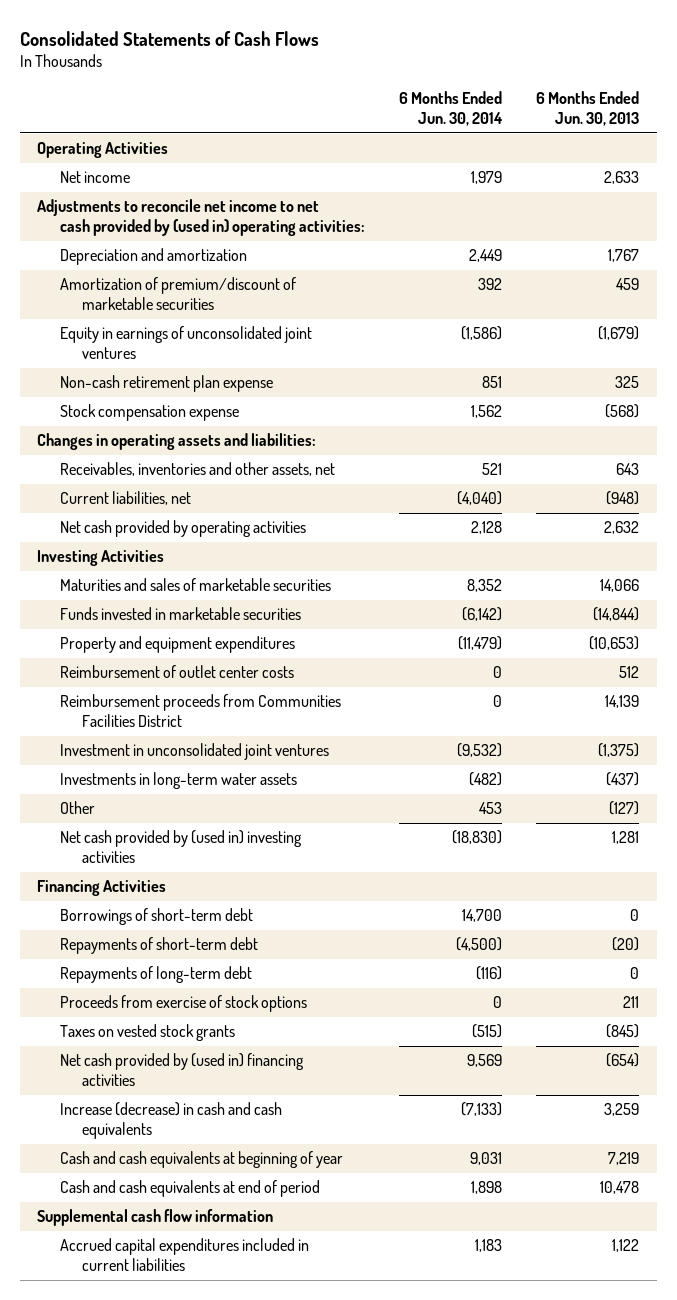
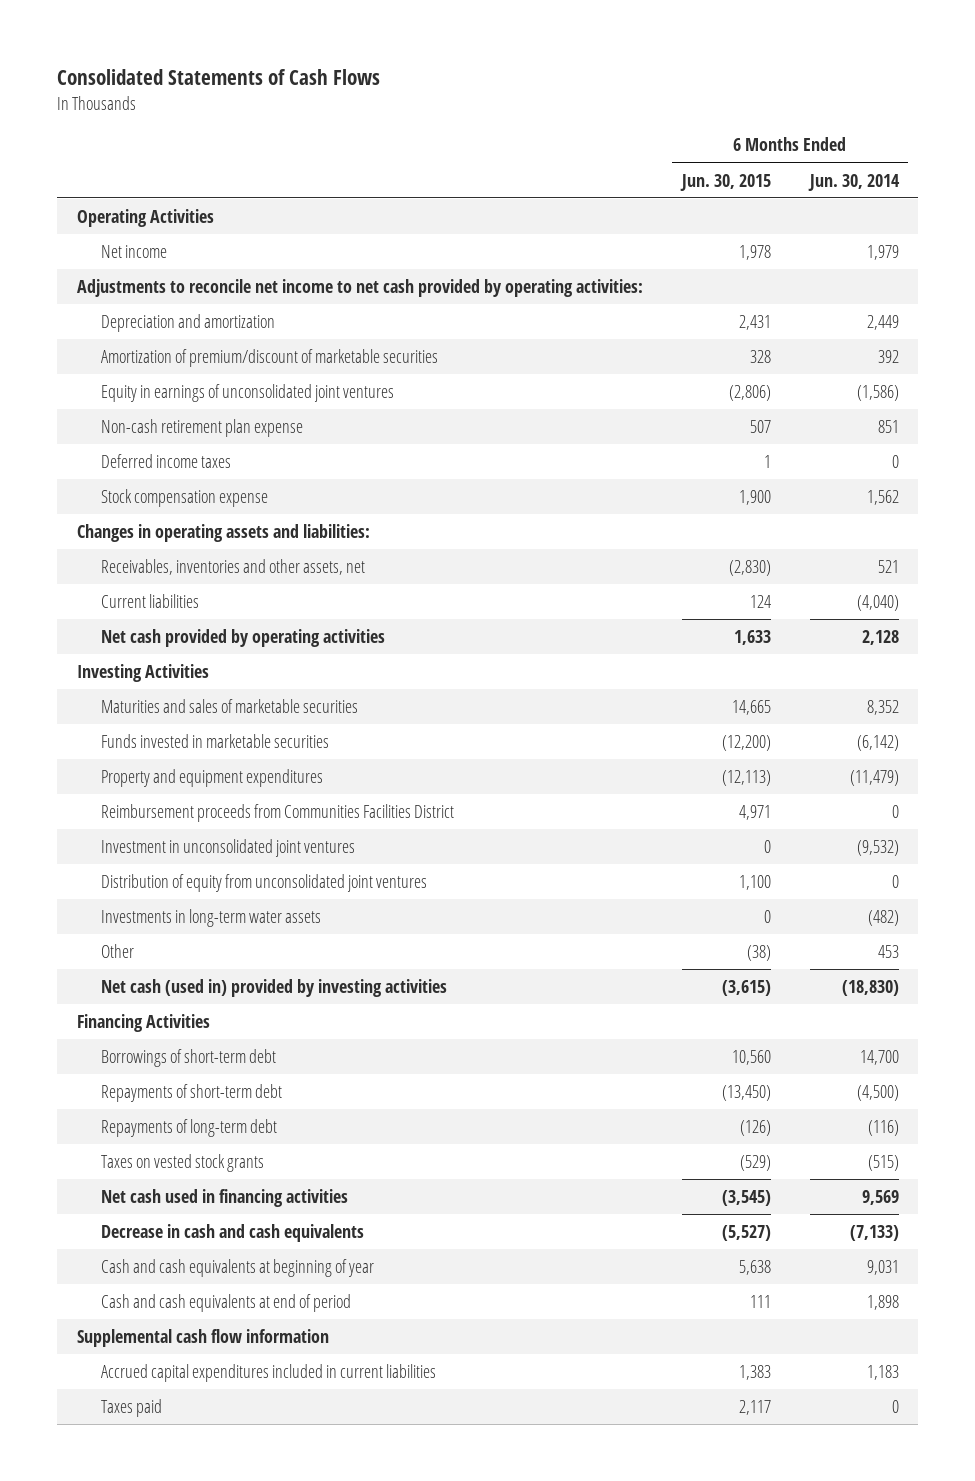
[536,91,640,127] 6 Months Ended Jun. 30, 2013 -> none
none -> [679,173,771,191] Jun. 30, 2015
[37,199,365,237] Adjustments to reconcile net income to net cash provided by (used in) operating activities: -> [76,278,643,297] Adjustments to reconcile net income to net cash provided by operating activities:
none -> [101,453,232,468] Deferred income taxes
[59,491,191,506] Current liabilities, net -> [101,593,200,608] Current liabilities
[59,665,294,679] Reimbursement of outlet center costs -> none
none -> [101,873,428,892] Distribution of equity from unconsolidated joint ventures
[59,830,302,864] Net cash provided by (used in) investing activities -> [101,978,448,997] Net cash (used in) provided by investing activities
[59,995,307,1013] Proceeds from exercise of stock options -> none
[59,1053,304,1087] Net cash provided by (used in) financing activities -> [101,1188,349,1207] Net cash used in financing activities
[59,1102,282,1140] Increase (decrease) in cash and cash equivalents -> [101,1223,365,1242] Decrease in cash and cash equivalents
none -> [101,1398,163,1417] Taxes paid

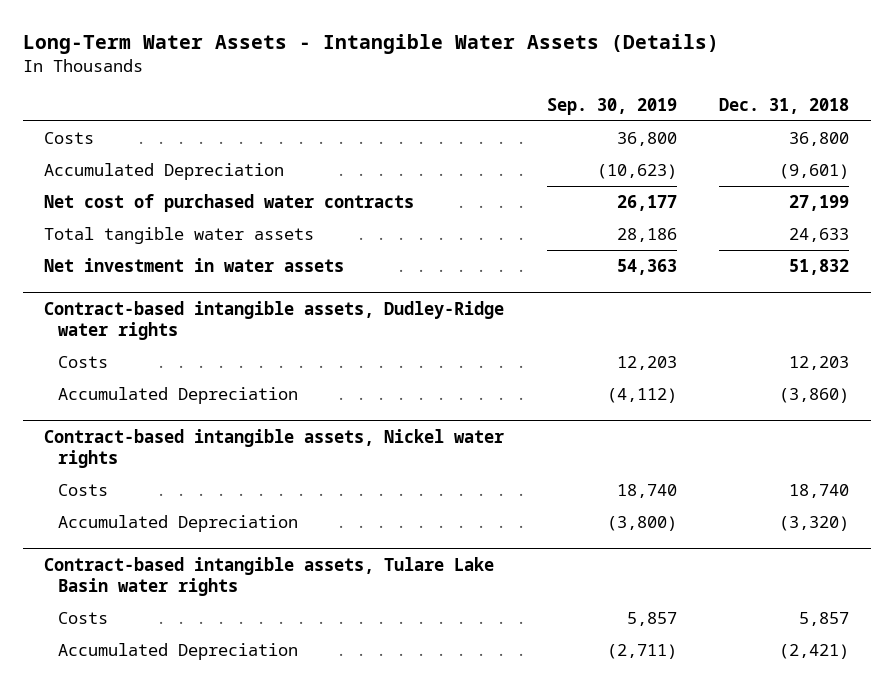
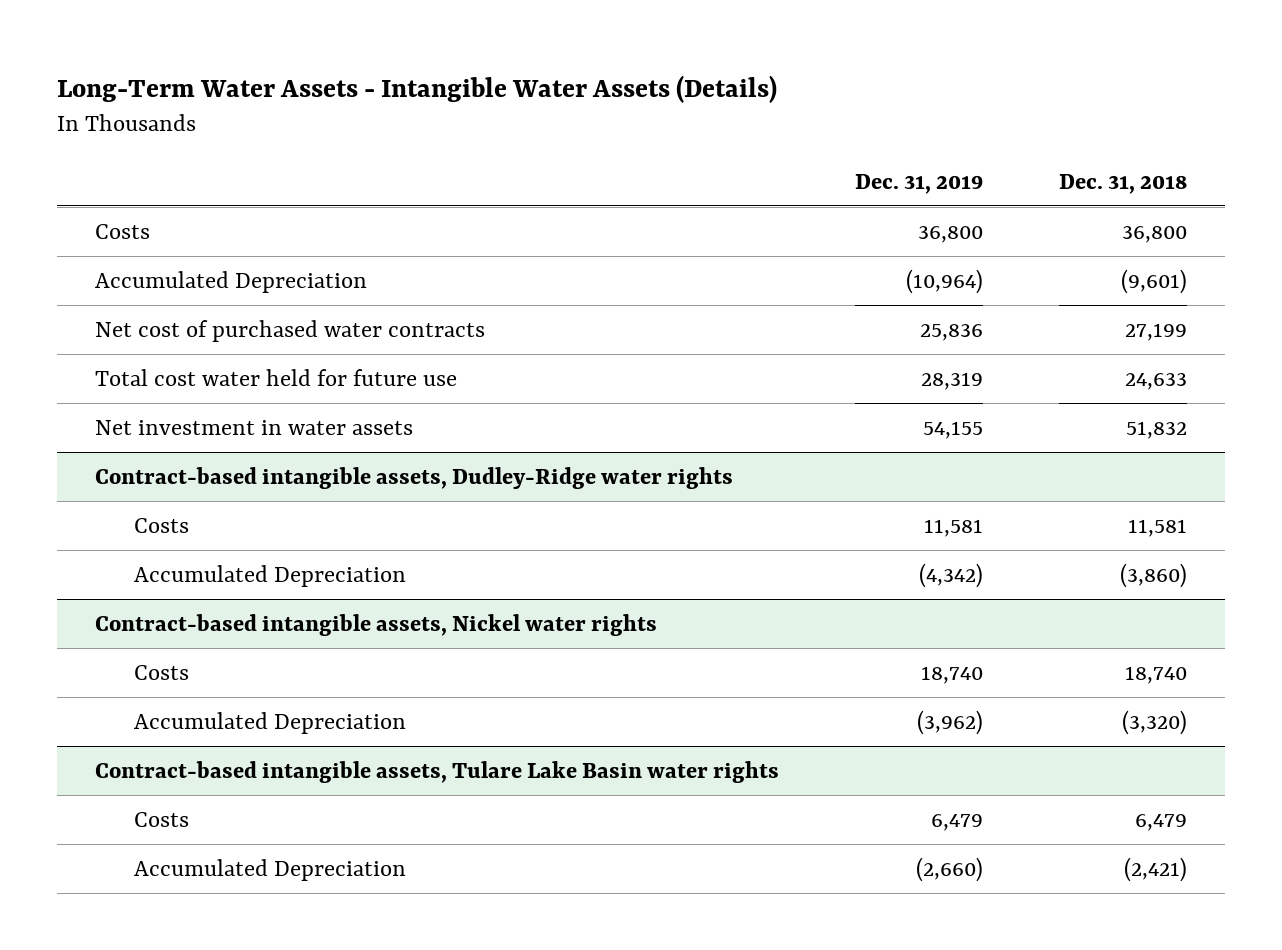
[546,97,677,115] Sep. 30, 2019 -> none
none -> [854,173,983,194] Dec. 31, 2019
[44,226,315,244] Total tangible water assets -> [94,368,457,386] Total cost water held for future use
[789,355,850,370] 12,203 -> [1127,518,1187,537] 11,581
[799,611,850,626] 5,857 -> [1134,813,1187,831] 6,479

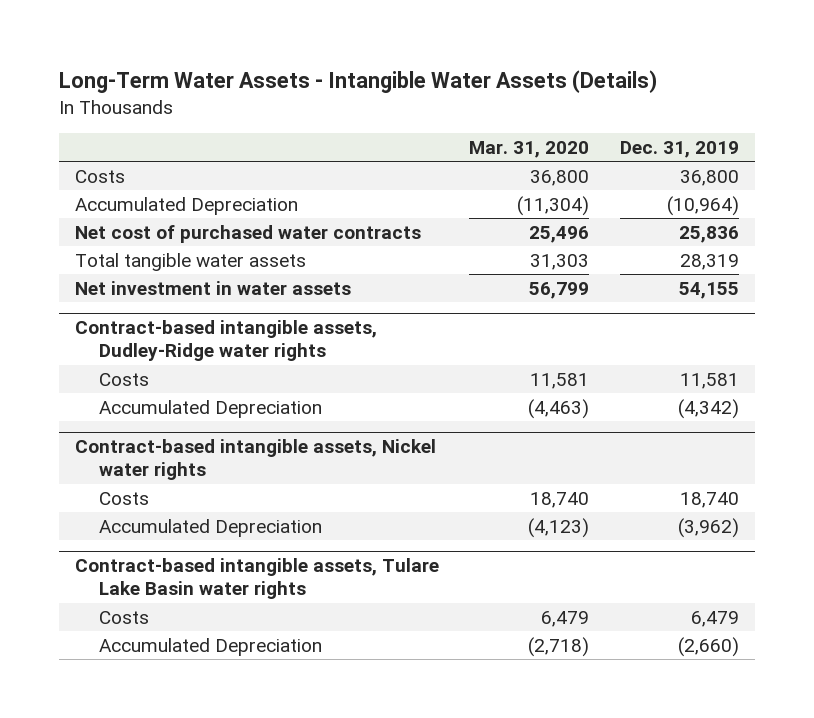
[1058,173,1187,194] Dec. 31, 2018 -> none
none -> [469,140,590,158] Mar. 31, 2020
[94,368,457,386] Total cost water held for future use -> [74,252,306,271] Total tangible water assets

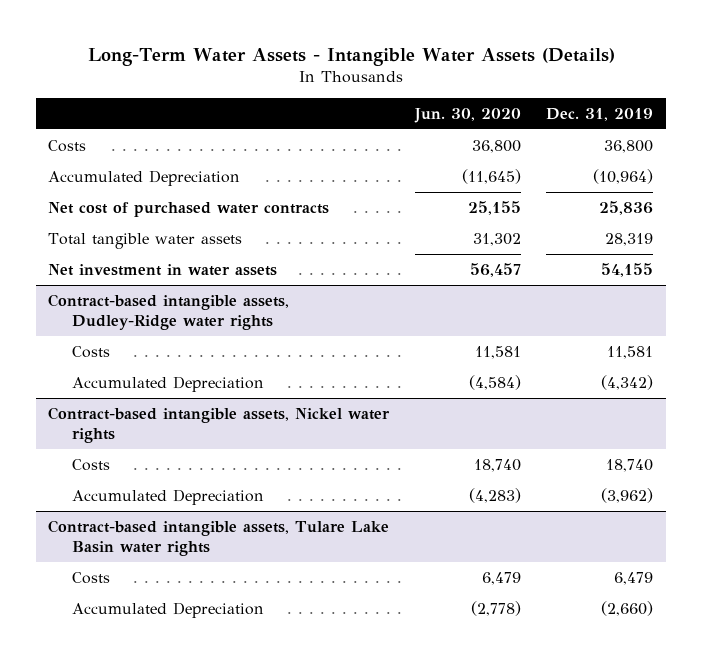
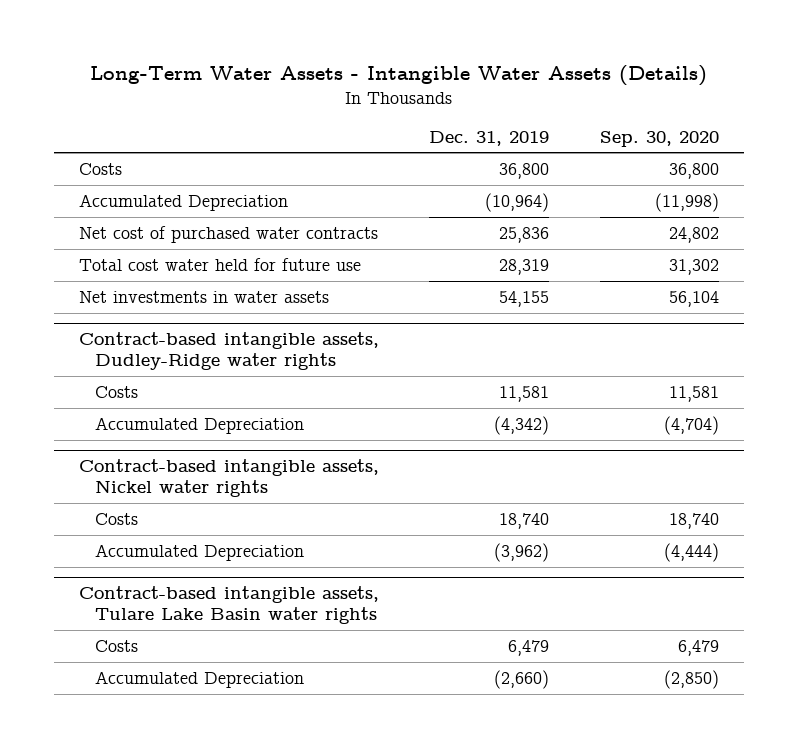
[413,108,521,124] Jun. 30, 2020 -> none
none -> [599,130,719,147] Sep. 30, 2020
[48,232,243,249] Total tangible water assets -> [78,257,361,271] Total cost water held for future use
[48,263,278,276] Net investment in water assets -> [78,290,329,303] Net investments in water assets

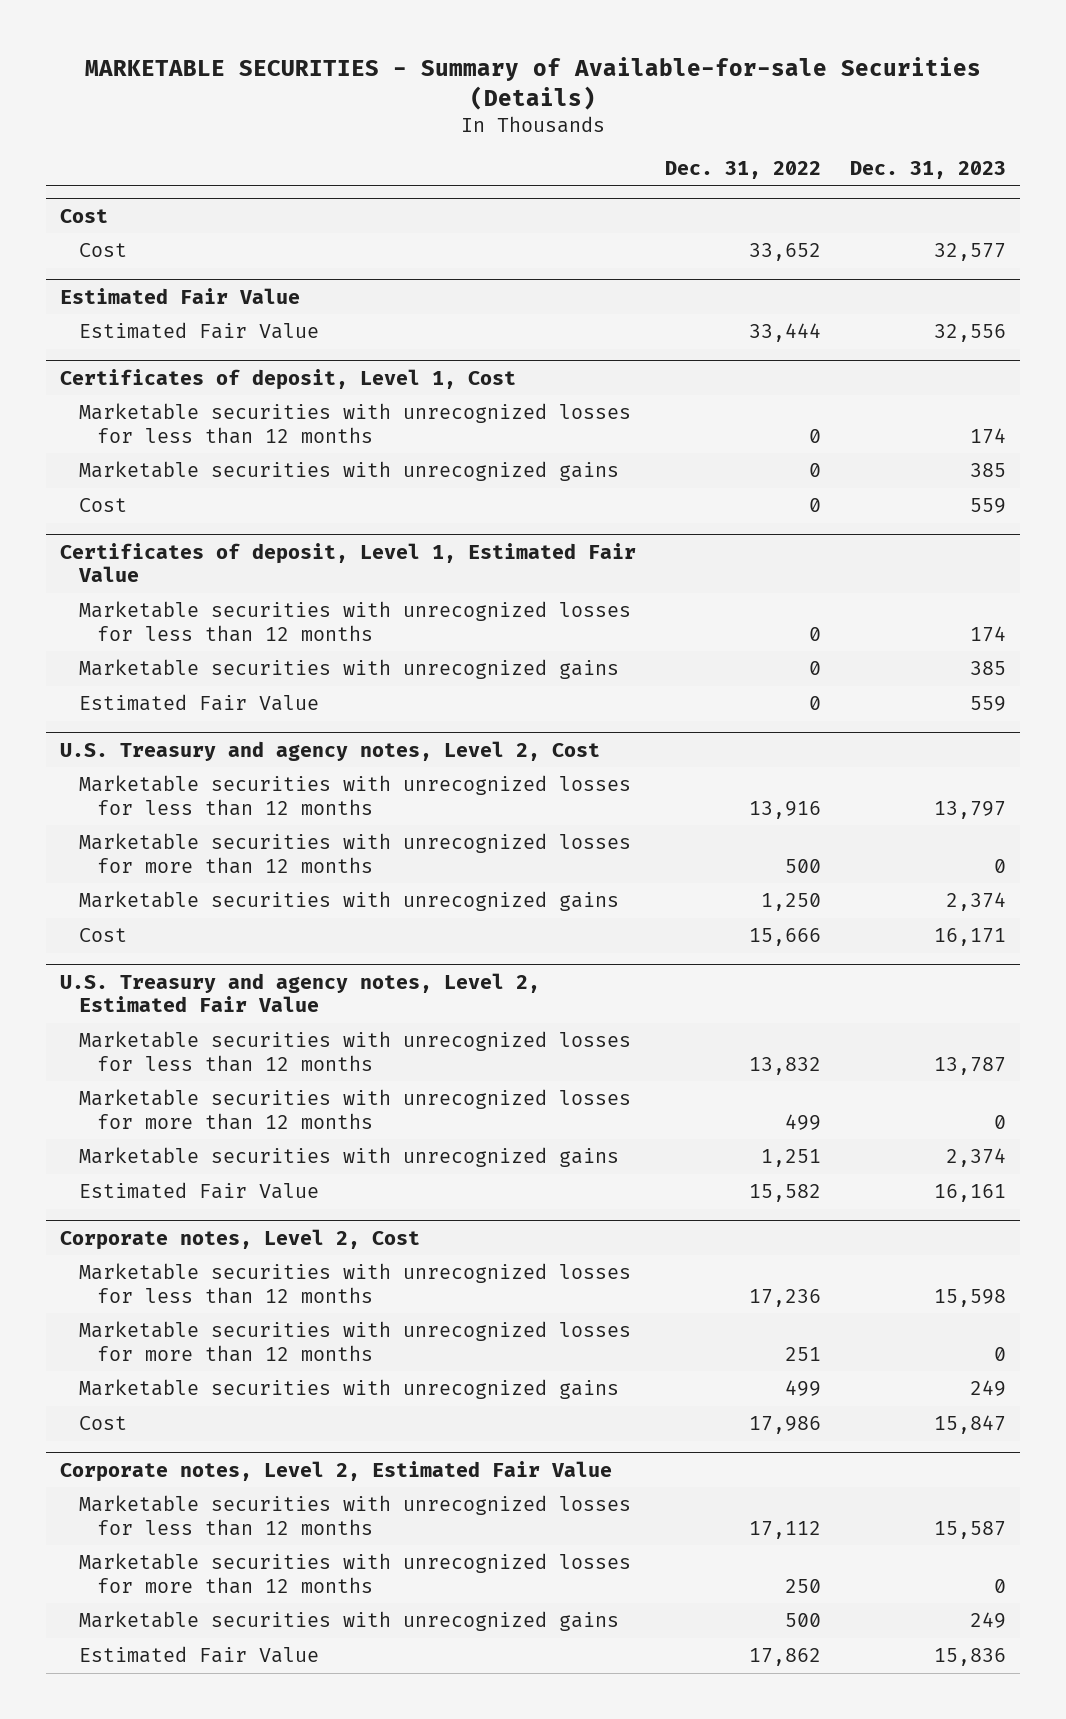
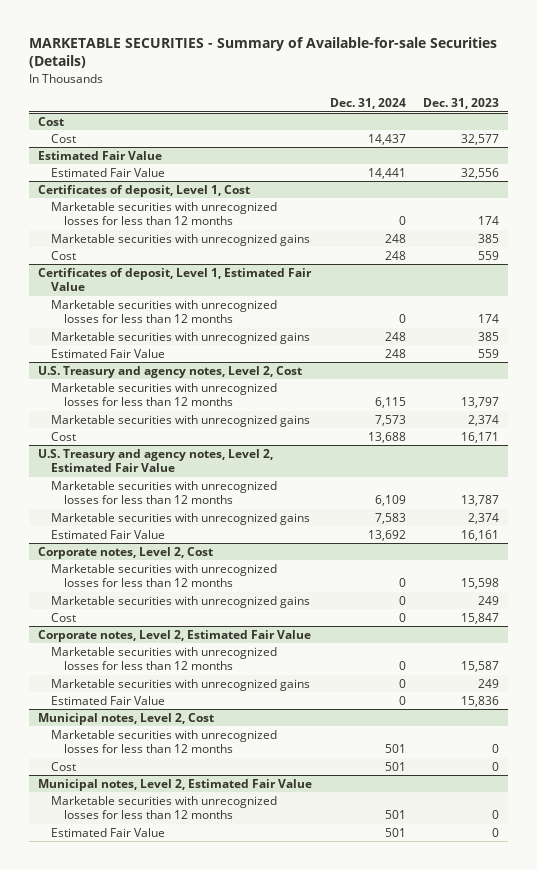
[665,161,822,180] Dec. 31, 2022 -> none
none -> [329,98,406,110] Dec. 31, 2024
[78,833,631,874] Marketable securities with unrecognized losses for more than 12 months -> none
[78,1089,631,1130] Marketable securities with unrecognized losses for more than 12 months -> none
[78,1321,631,1362] Marketable securities with unrecognized losses for more than 12 months -> none
[78,1553,631,1594] Marketable securities with unrecognized losses for more than 12 months -> none
none -> [38,712,215,725] Municipal notes, Level 2, Cost
none -> [50,729,277,754] Marketable securities with unrecognized losses for less than 12 months
none -> [50,761,76,771] Cost
none -> [38,778,313,791] Municipal notes, Level 2, Estimated Fair Value
none -> [50,795,277,820] Marketable securities with unrecognized losses for less than 12 months
none -> [50,827,165,837] Estimated Fair Value

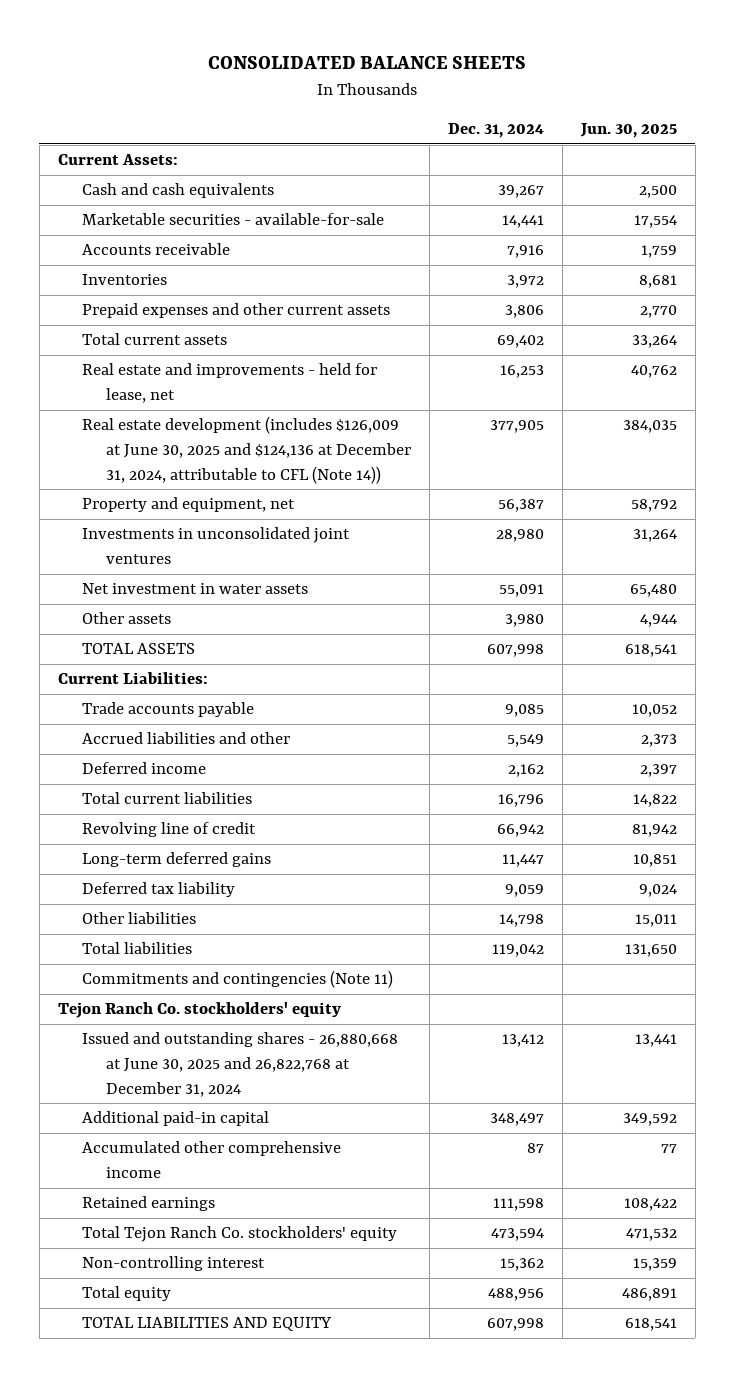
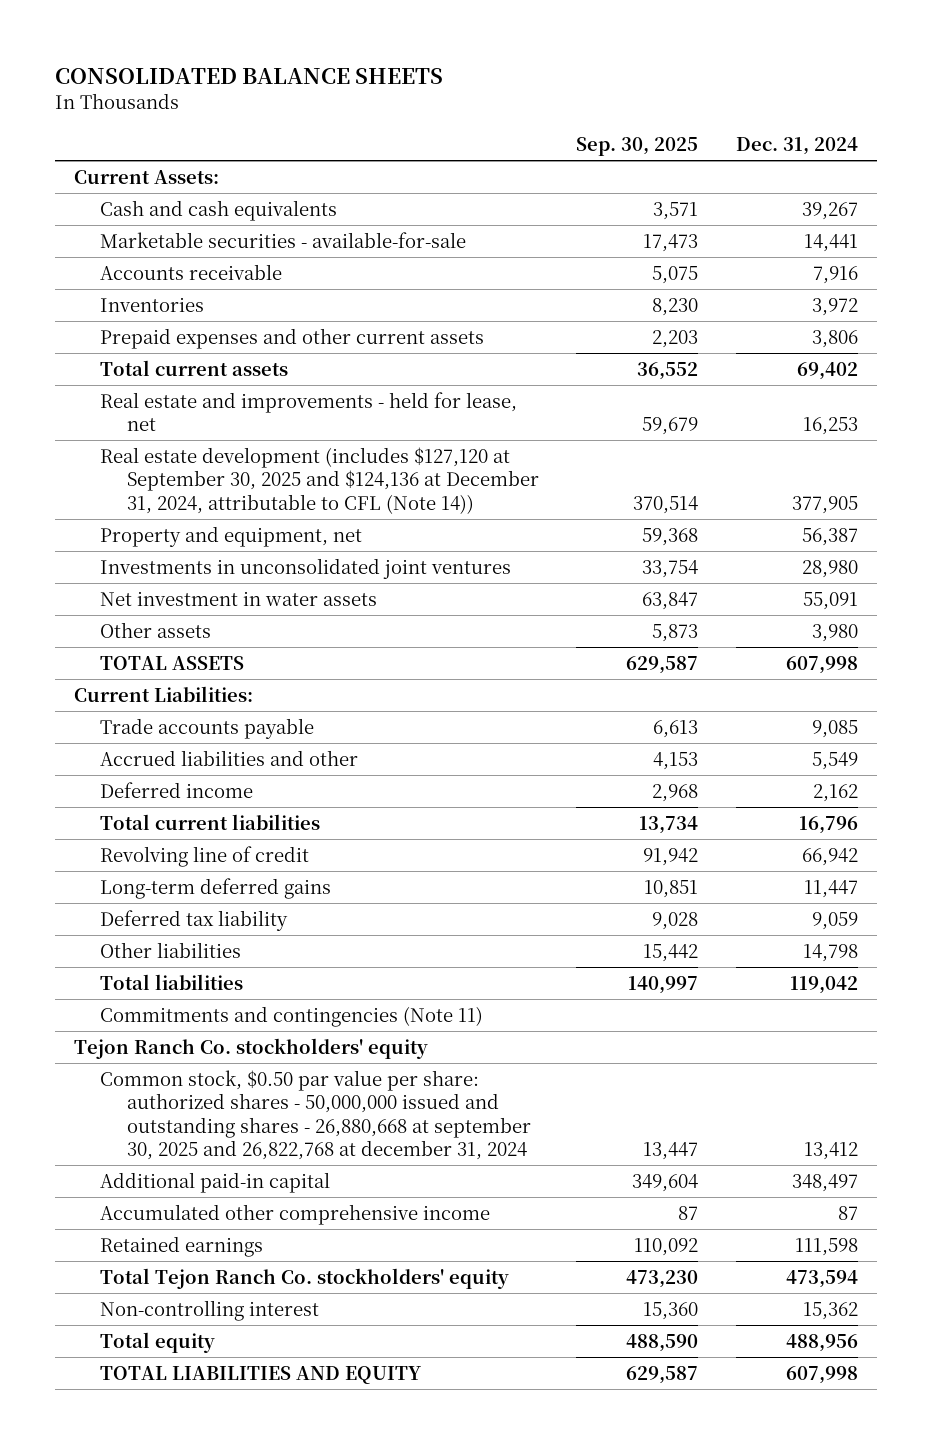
[579,123,677,139] Jun. 30, 2025 -> none
none -> [576,136,699,156] Sep. 30, 2025
[81,416,412,484] Real estate development (includes $126,009 at June 30, 2025 and $124,136 at December 31, 2024, attributable to CFL (Note 14)) -> [100,446,539,514] Real estate development (includes $127,120 at September 30, 2025 and $124,136 at December 31, 2024, attributable to CFL (Note 14))
[81,1032,398,1097] Issued and outstanding shares - 26,880,668 at June 30, 2025 and 26,822,768 at December 31, 2024 -> [100,1069,531,1160] Common stock, $0.50 par value per share: authorized shares - 50,000,000 issued and outstanding shares - 26,880,668 at september 30, 2025 and 26,822,768 at december 31, 2024

